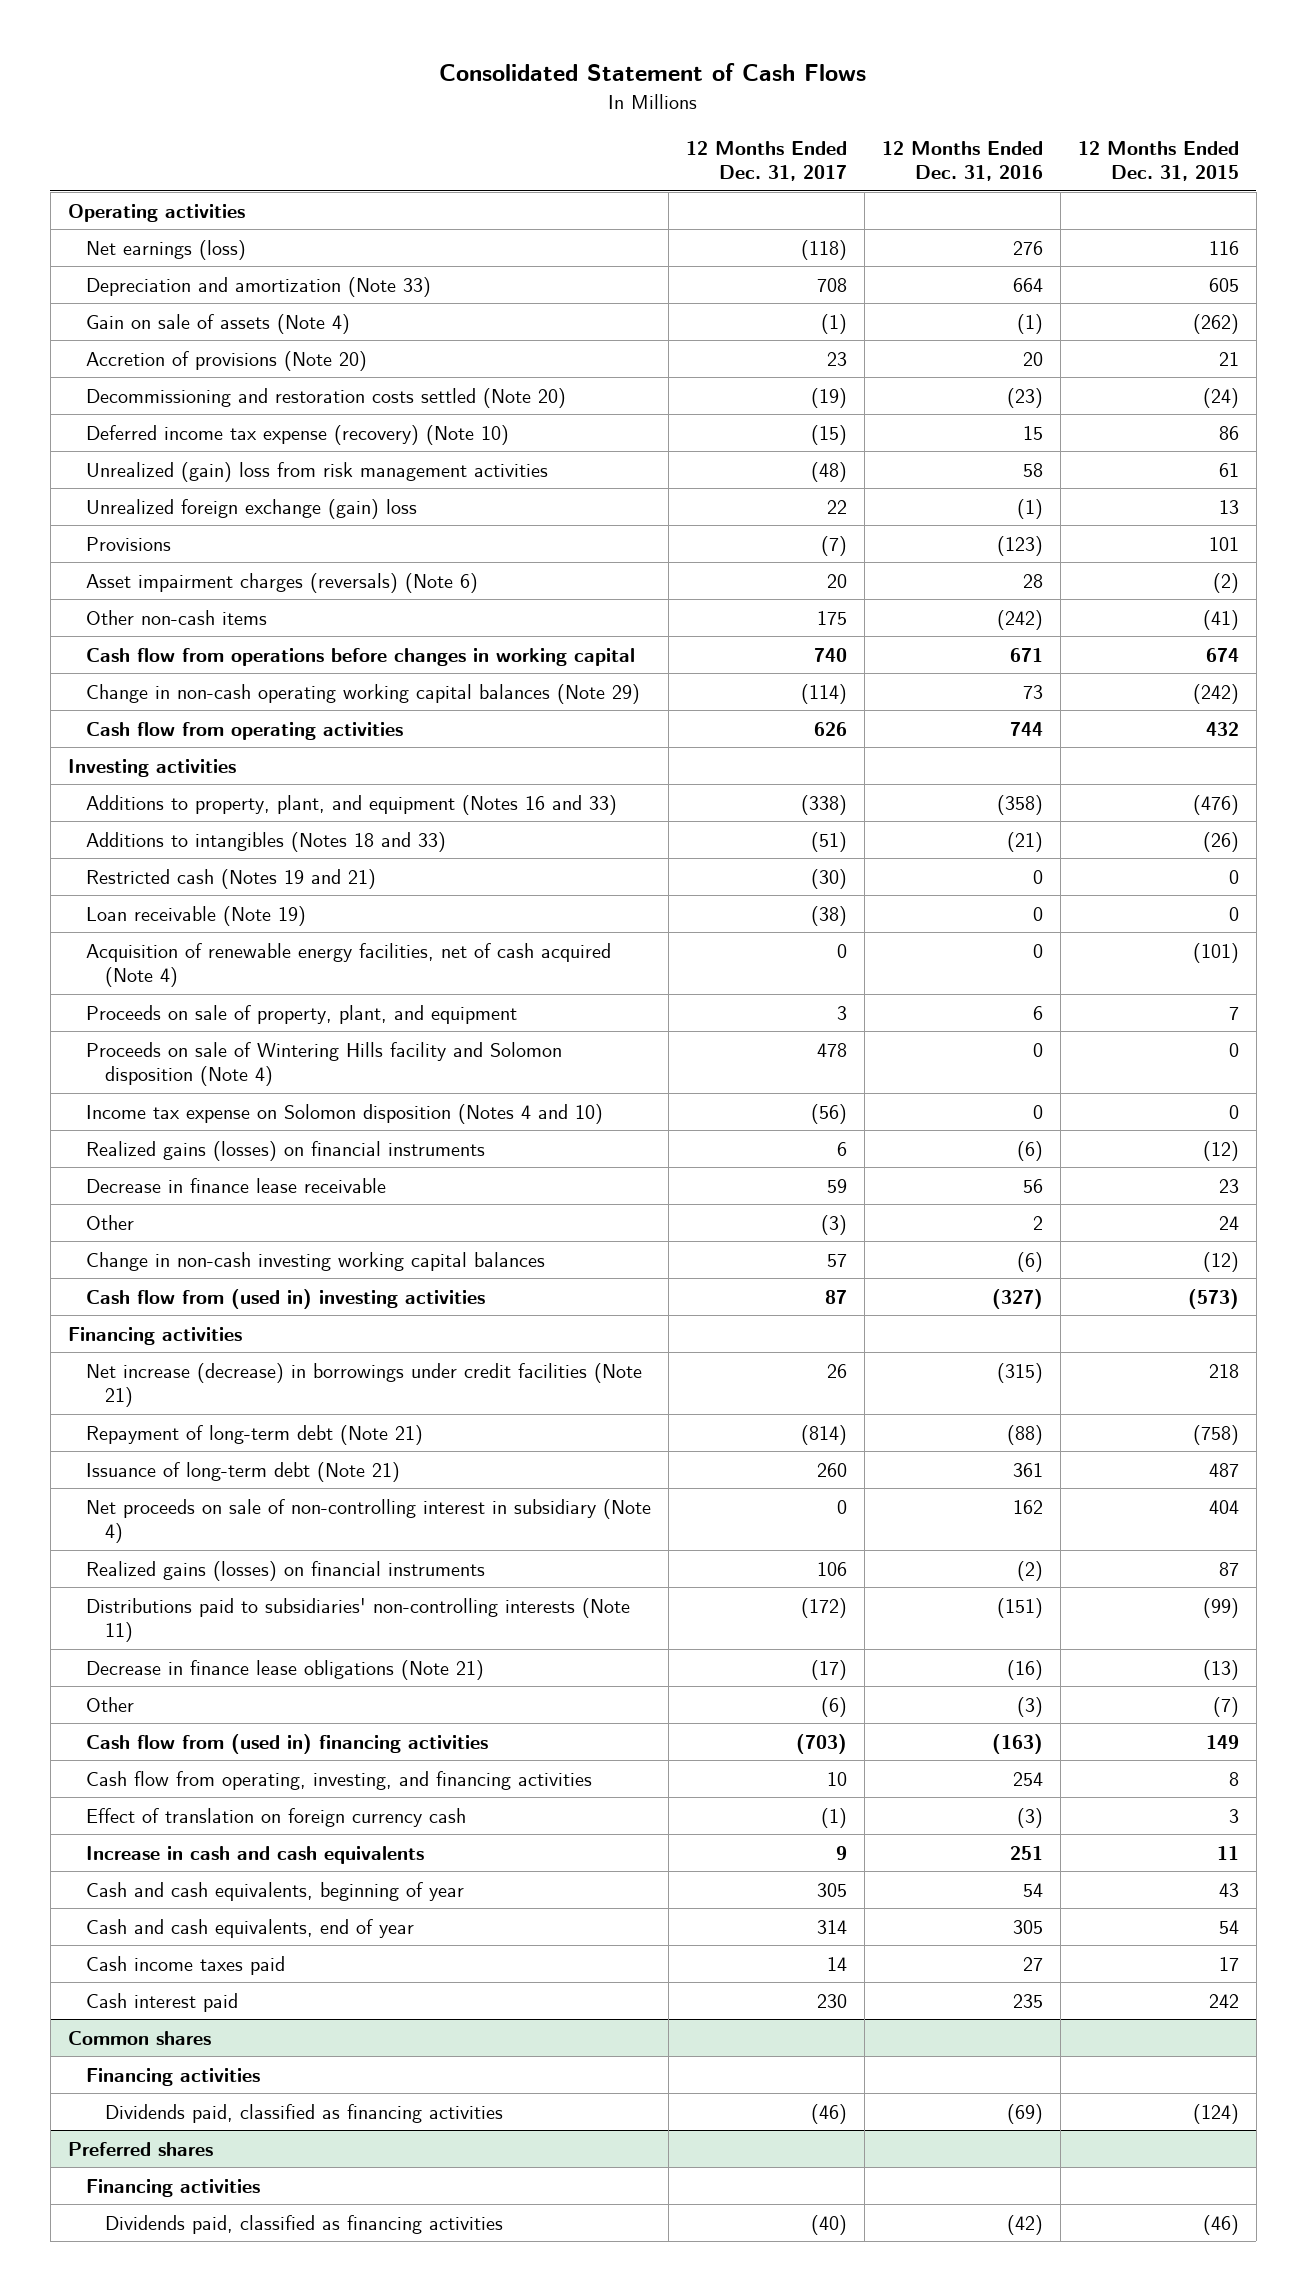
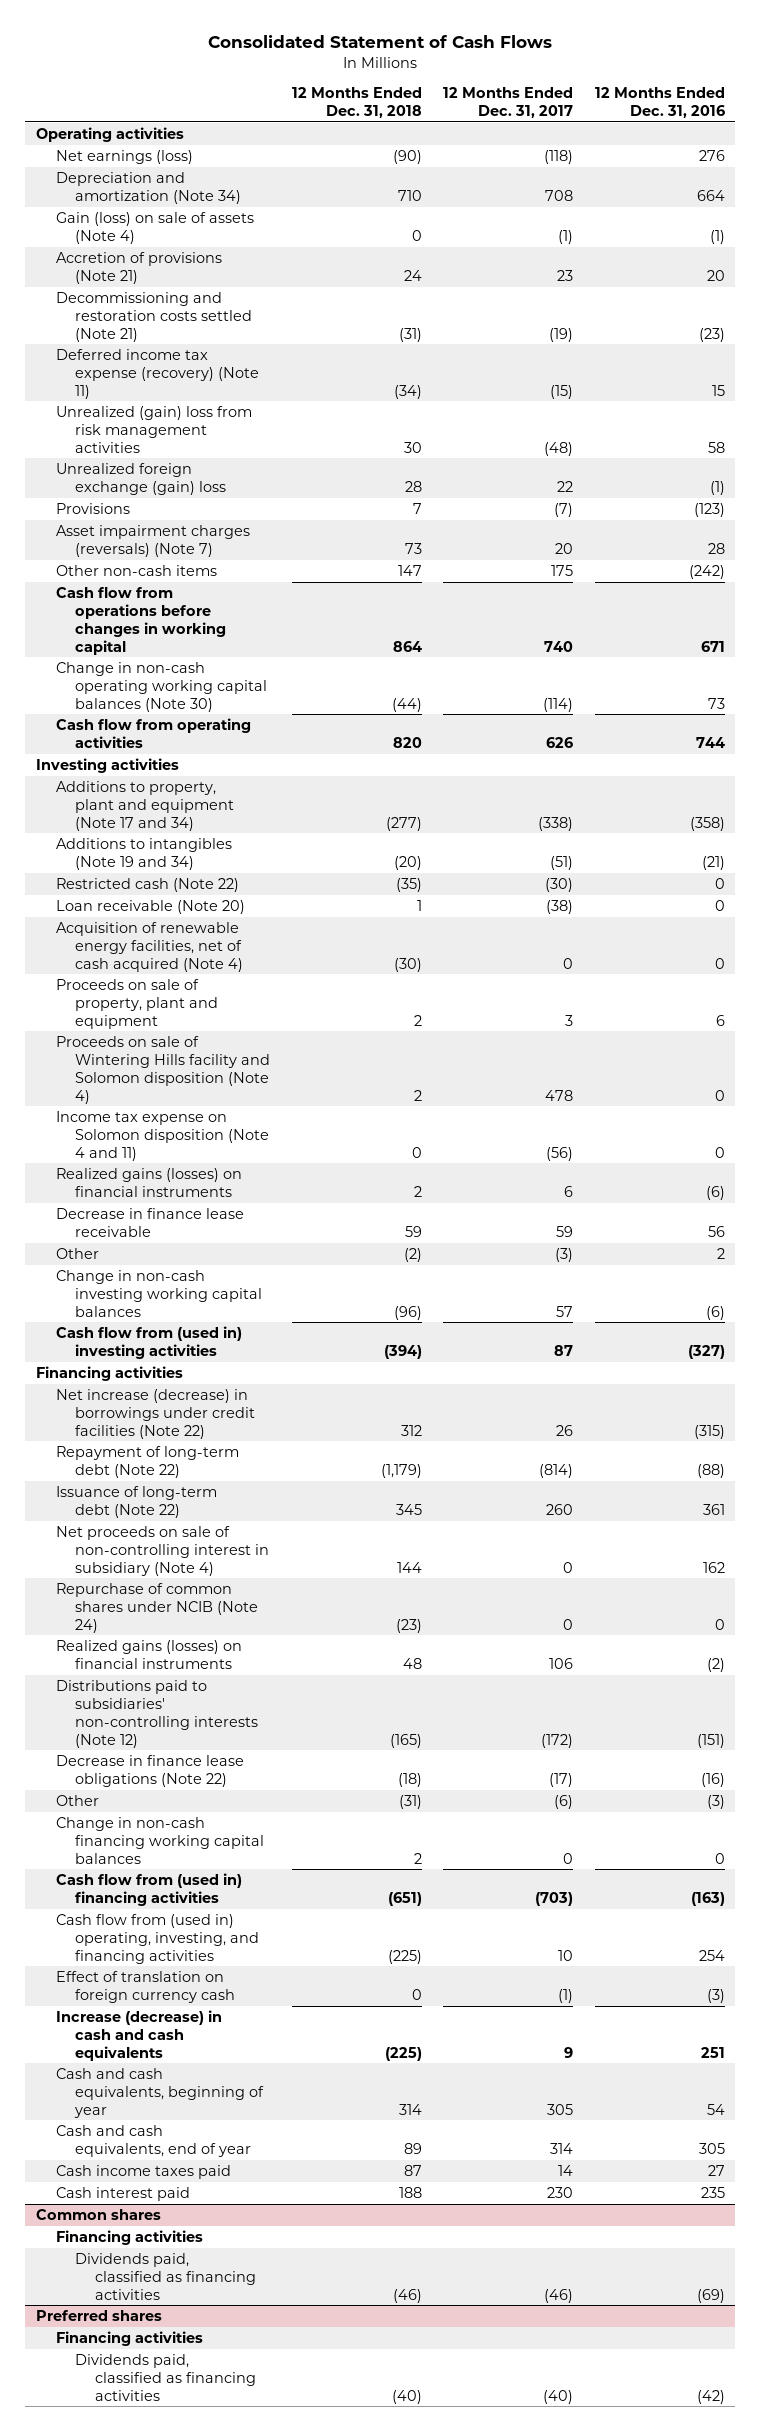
[1077,140,1239,182] 12 Months Ended Dec. 31, 2015 -> none
none -> [291,87,422,119] 12 Months Ended Dec. 31, 2018
[86,276,432,297] Depreciation and amortization (Note 33) -> [55,171,242,204] Depreciation and amortization (Note 34)
[86,313,351,334] Gain on sale of assets (Note 4) -> [55,211,254,244] Gain (loss) on sale of assets (Note 4)
[86,350,368,371] Accretion of provisions (Note 20) -> [55,251,222,284] Accretion of provisions (Note 21)
[86,387,567,408] Decommissioning and restoration costs settled (Note 20) -> [55,291,253,342] Decommissioning and restoration costs settled (Note 21)
[86,424,510,445] Deferred income tax expense (recovery) (Note 10) -> [55,348,260,399] Deferred income tax expense (recovery) (Note 11)
[86,572,479,593] Asset impairment charges (reversals) (Note 6) -> [55,524,250,557] Asset impairment charges (reversals) (Note 7)
[86,683,641,704] Change in non-cash operating working capital balances (Note 29) -> [55,661,268,712] Change in non-cash operating working capital balances (Note 30)
[86,794,618,815] Additions to property, plant, and equipment (Notes 16 and 33) -> [55,780,235,831] Additions to property, plant and equipment (Note 17 and 34)
[86,831,447,852] Additions to intangibles (Notes 18 and 33) -> [55,837,232,870] Additions to intangibles (Note 19 and 34)
[86,868,377,889] Restricted cash (Notes 19 and 21) -> [55,877,239,892] Restricted cash (Note 22)
[86,905,307,926] Loan receivable (Note 19) -> [55,899,245,914] Loan receivable (Note 20)
[86,1004,518,1024] Proceeds on sale of property, plant, and equipment -> [55,978,219,1029] Proceeds on sale of property, plant and equipment
[86,1103,604,1124] Income tax expense on Solomon disposition (Notes 4 and 10) -> [55,1110,270,1161] Income tax expense on Solomon disposition (Note 4 and 11)
[86,1362,643,1408] Net increase (decrease) in borrowings under credit facilities (Note 21) -> [55,1388,256,1439] Net increase (decrease) in borrowings under credit facilities (Note 22)
[86,1424,424,1445] Repayment of long-term debt (Note 21) -> [55,1445,239,1478] Repayment of long-term debt (Note 22)
[86,1461,401,1482] Issuance of long-term debt (Note 21) -> [55,1485,217,1518] Issuance of long-term debt (Note 22)
none -> [55,1582,259,1633] Repurchase of common shares under NCIB (Note 24)
[86,1597,631,1643] Distributions paid to subsidiaries' non-controlling interests (Note 11) -> [55,1679,259,1748] Distributions paid to subsidiaries' non-controlling interests (Note 12)
[86,1659,485,1680] Decrease in finance lease obligations (Note 21) -> [55,1754,244,1787] Decrease in finance lease obligations (Note 22)
none -> [55,1816,265,1864] Change in non-cash financing working capital balances
[86,1770,593,1790] Cash flow from operating, investing, and financing activities -> [55,1913,260,1964] Cash flow from (used in) operating, investing, and financing activities
[86,1845,425,1864] Increase in cash and cash equivalents -> [55,2009,222,2061] Increase (decrease) in cash and cash equivalents

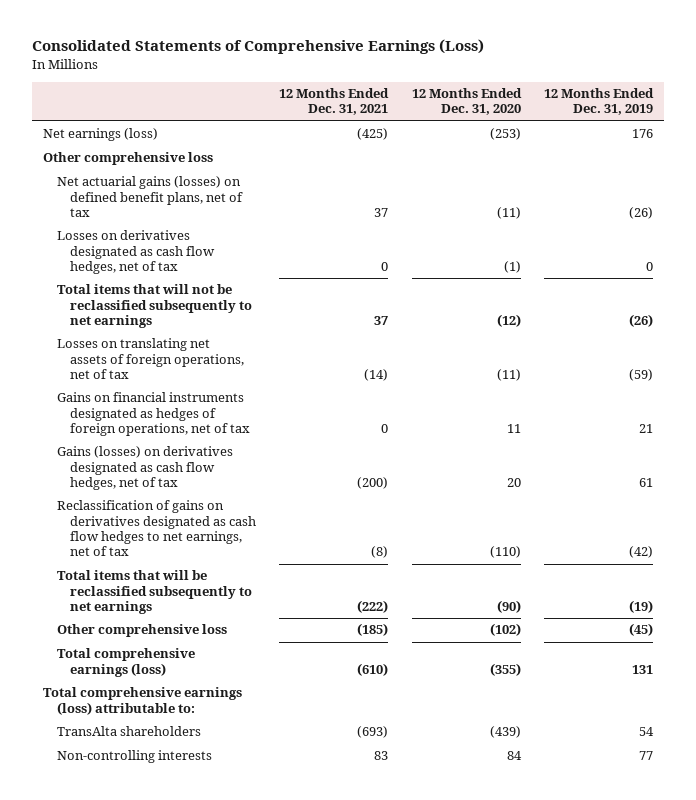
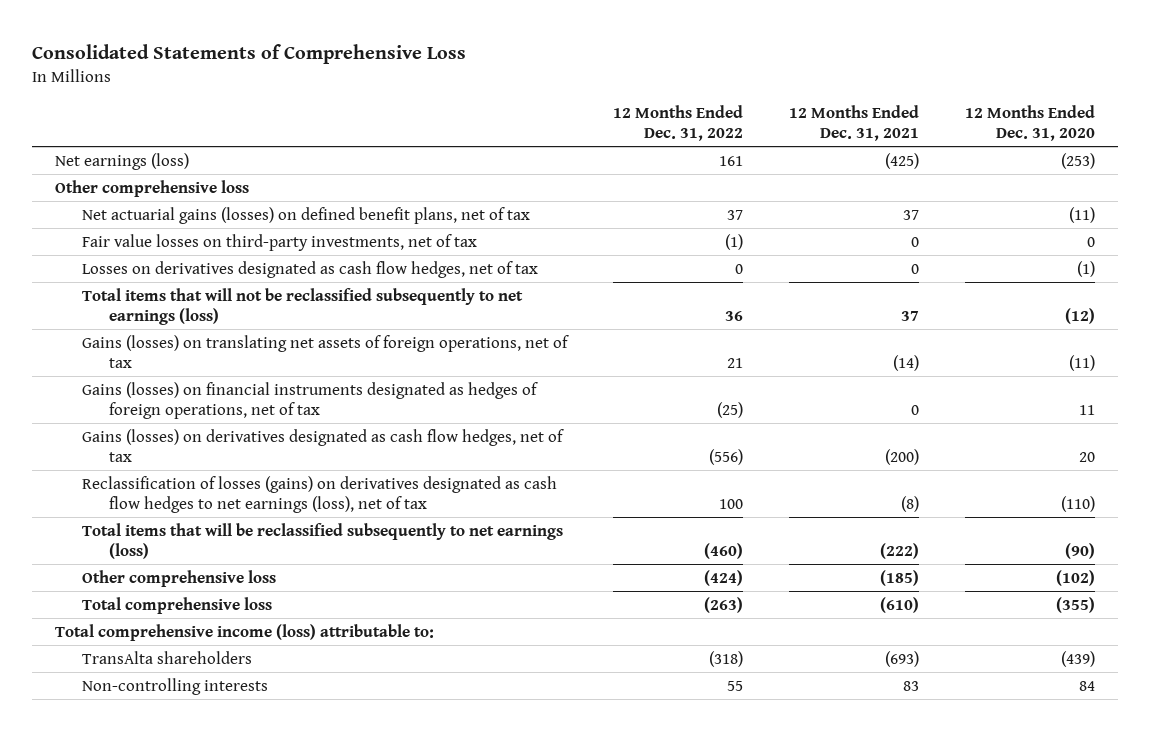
[31,39,484,55] Consolidated Statements of Comprehensive Earnings (Loss) -> [32,43,467,64] Consolidated Statements of Comprehensive Loss
[543,88,654,116] 12 Months Ended Dec. 31, 2019 -> none
none -> [612,104,743,141] 12 Months Ended Dec. 31, 2022
none -> [82,233,478,251] Fair value losses on third-party investments, net of tax
[56,284,253,329] Total items that will not be reclassified subsequently to net earnings -> [82,287,524,326] Total items that will not be reclassified subsequently to net earnings (loss)
[56,338,245,380] Losses on translating net assets of foreign operations, net of tax -> [82,334,570,369] Gains (losses) on translating net assets of foreign operations, net of tax
[56,392,251,437] Gains on financial instruments designated as hedges of foreign operations, net of tax -> [82,381,539,420] Gains (losses) on financial instruments designated as hedges of foreign operations, net of tax
[56,500,257,557] Reclassification of gains on derivatives designated as cash flow hedges to net earnings, net of tax -> [82,475,558,514] Reclassification of losses (gains) on derivatives designated as cash flow hedges to net earnings (loss), net of tax
[56,570,253,615] Total items that will be reclassified subsequently to net earnings -> [82,522,564,560] Total items that will be reclassified subsequently to net earnings (loss)
[56,648,195,677] Total comprehensive earnings (loss) -> [82,596,273,614] Total comprehensive loss
[43,687,243,715] Total comprehensive earnings (loss) attributable to: -> [55,623,435,641] Total comprehensive income (loss) attributable to:

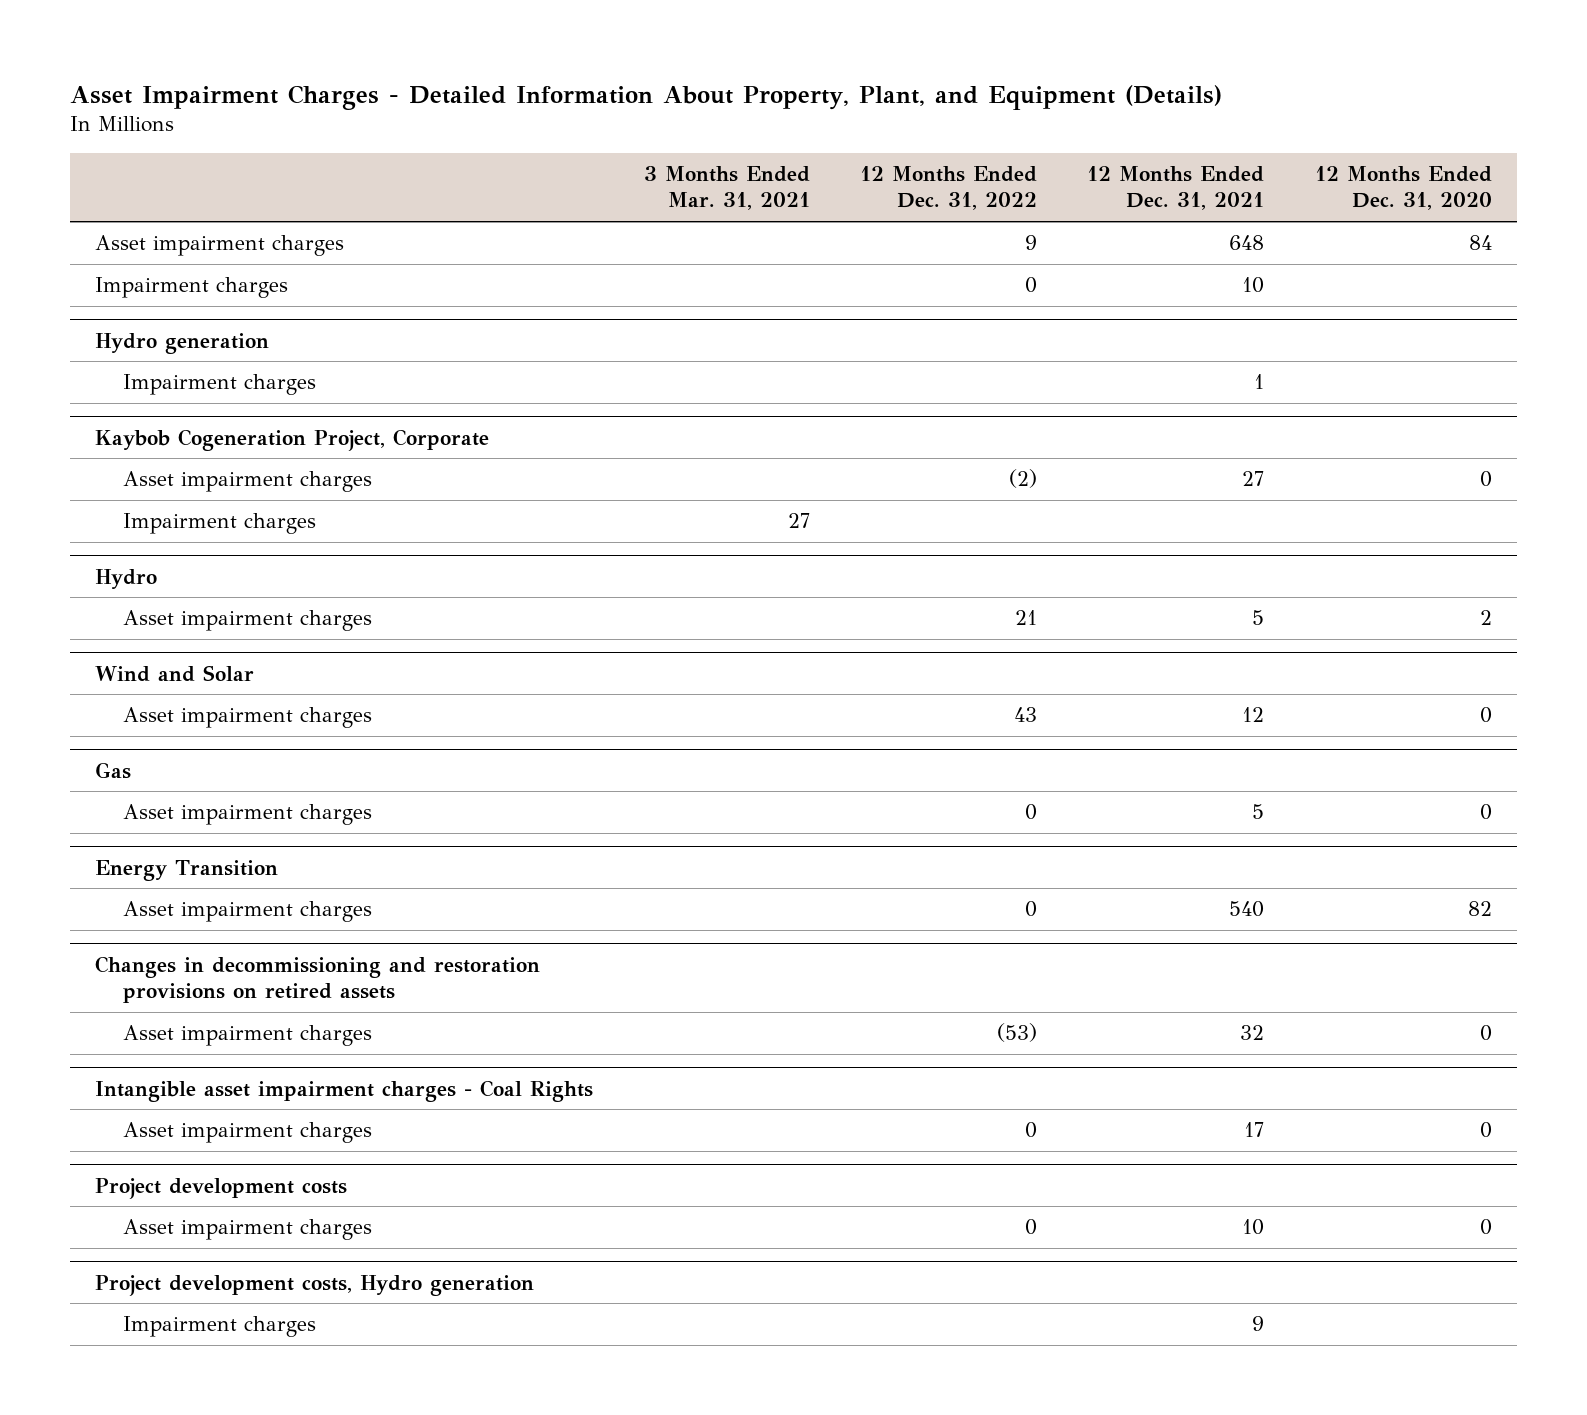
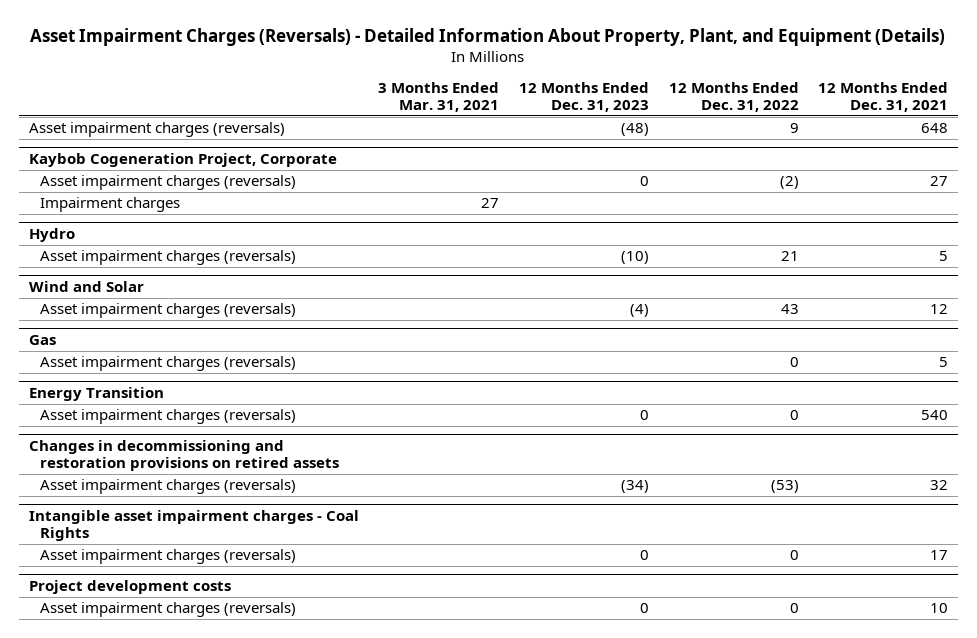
[70,84,1223,110] Asset Impairment Charges - Detailed Information About Property, Plant, and Equipment (Details) -> [30,27,946,46] Asset Impairment Charges (Reversals) - Detailed Information About Property, Plant, and Equipment (Details)
[1314,165,1492,211] 12 Months Ended Dec. 31, 2020 -> none
none -> [518,81,649,113] 12 Months Ended Dec. 31, 2023
[95,277,289,299] Impairment charges -> none
[95,332,270,354] Hydro generation -> none
[123,374,317,396] Impairment charges -> none
[95,235,345,257] Asset impairment charges -> [28,122,285,138] Asset impairment charges (reversals)
[123,471,373,493] Asset impairment charges -> [40,175,297,191] Asset impairment charges (reversals)
[123,610,373,632] Asset impairment charges -> [40,250,297,266] Asset impairment charges (reversals)
[123,707,373,729] Asset impairment charges -> [40,303,297,319] Asset impairment charges (reversals)
[123,804,373,826] Asset impairment charges -> [40,356,297,372] Asset impairment charges (reversals)
[123,901,373,923] Asset impairment charges -> [40,409,297,425] Asset impairment charges (reversals)
[123,1025,373,1047] Asset impairment charges -> [40,479,297,495] Asset impairment charges (reversals)
[123,1122,373,1144] Asset impairment charges -> [40,549,297,565] Asset impairment charges (reversals)
[95,1274,535,1296] Project development costs, Hydro generation -> none
[123,1316,317,1338] Impairment charges -> none
[123,1219,373,1241] Asset impairment charges -> [40,602,297,618] Asset impairment charges (reversals)

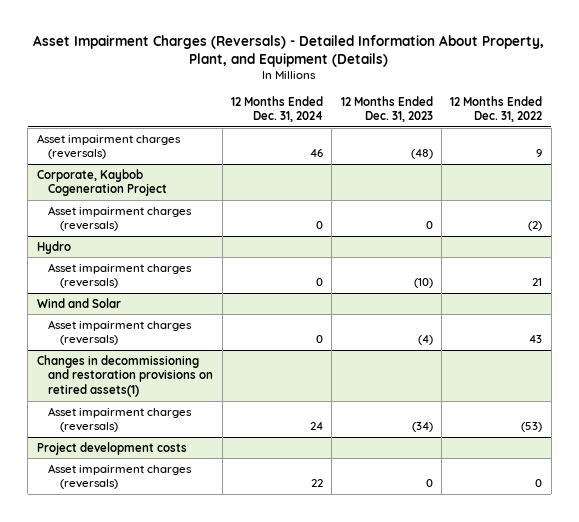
[378,81,500,113] 3 Months Ended Mar. 31, 2021 -> none
[818,81,949,113] 12 Months Ended Dec. 31, 2021 -> none
none -> [231,95,324,123] 12 Months Ended Dec. 31, 2024
[28,152,337,167] Kaybob Cogeneration Project, Corporate -> [36,168,168,197] Corporate, Kaybob Cogeneration Project
[40,197,181,213] Impairment charges -> none
[28,334,56,345] Gas -> none
[40,356,297,372] Asset impairment charges (reversals) -> none
[28,386,164,401] Energy Transition -> none
[40,409,297,425] Asset impairment charges (reversals) -> none
[28,439,340,472] Changes in decommissioning and restoration provisions on retired assets -> [36,354,214,398] Changes in decommissioning and restoration provisions on retired assets(1)
[28,509,359,542] Intangible asset impairment charges - Coal Rights -> none
[40,549,297,565] Asset impairment charges (reversals) -> none

